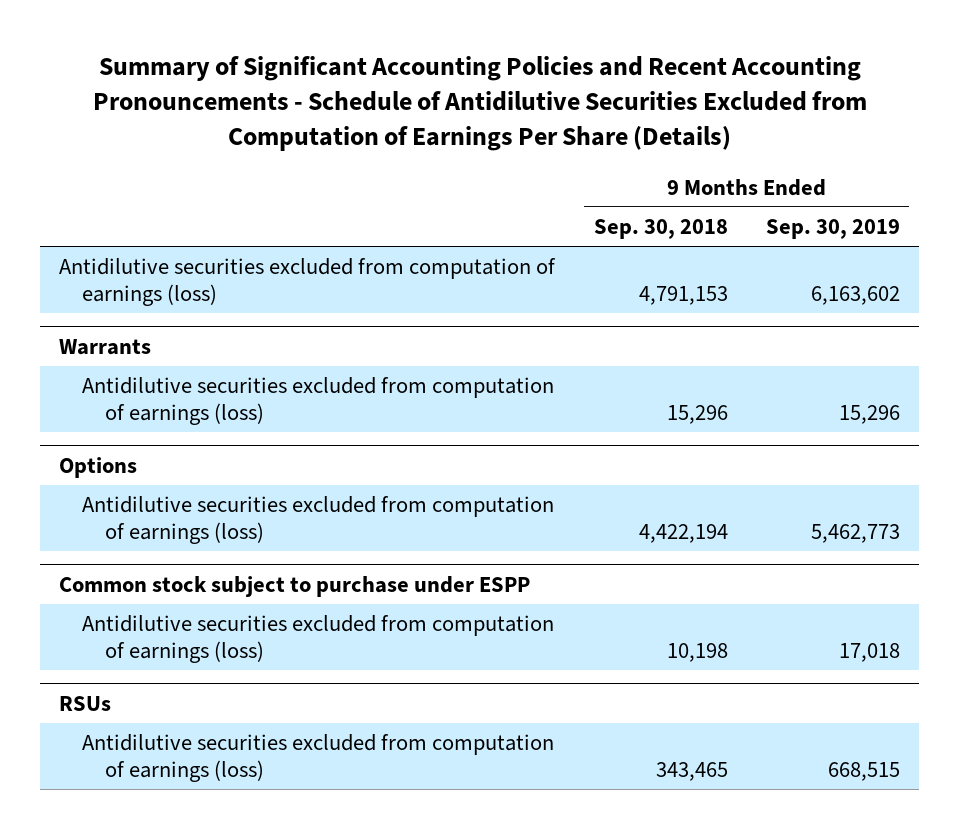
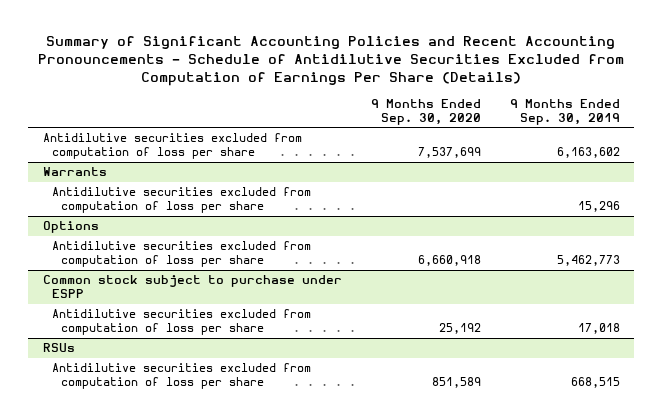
[593,219,728,240] Sep. 30, 2018 -> none
none -> [370,98,481,125] 9 Months Ended Sep. 30, 2020
[59,258,557,307] Antidilutive securities excluded from computation of earnings (loss) -> [42,133,302,160] Antidilutive securities excluded from computation of loss per share
[82,377,555,426] Antidilutive securities excluded from computation of earnings (loss) -> [51,187,311,214] Antidilutive securities excluded from computation of loss per share
[82,496,555,545] Antidilutive securities excluded from computation of earnings (loss) -> [51,241,311,268] Antidilutive securities excluded from computation of loss per share
[82,615,555,664] Antidilutive securities excluded from computation of earnings (loss) -> [51,309,311,336] Antidilutive securities excluded from computation of loss per share
[82,734,555,783] Antidilutive securities excluded from computation of earnings (loss) -> [51,363,311,390] Antidilutive securities excluded from computation of loss per share

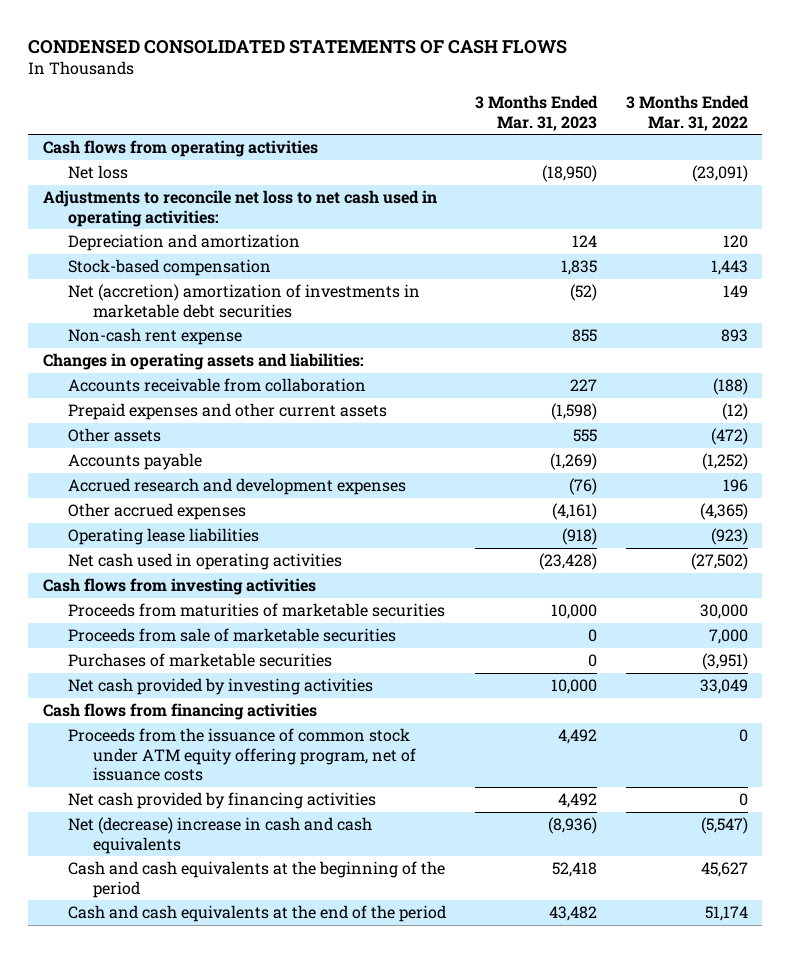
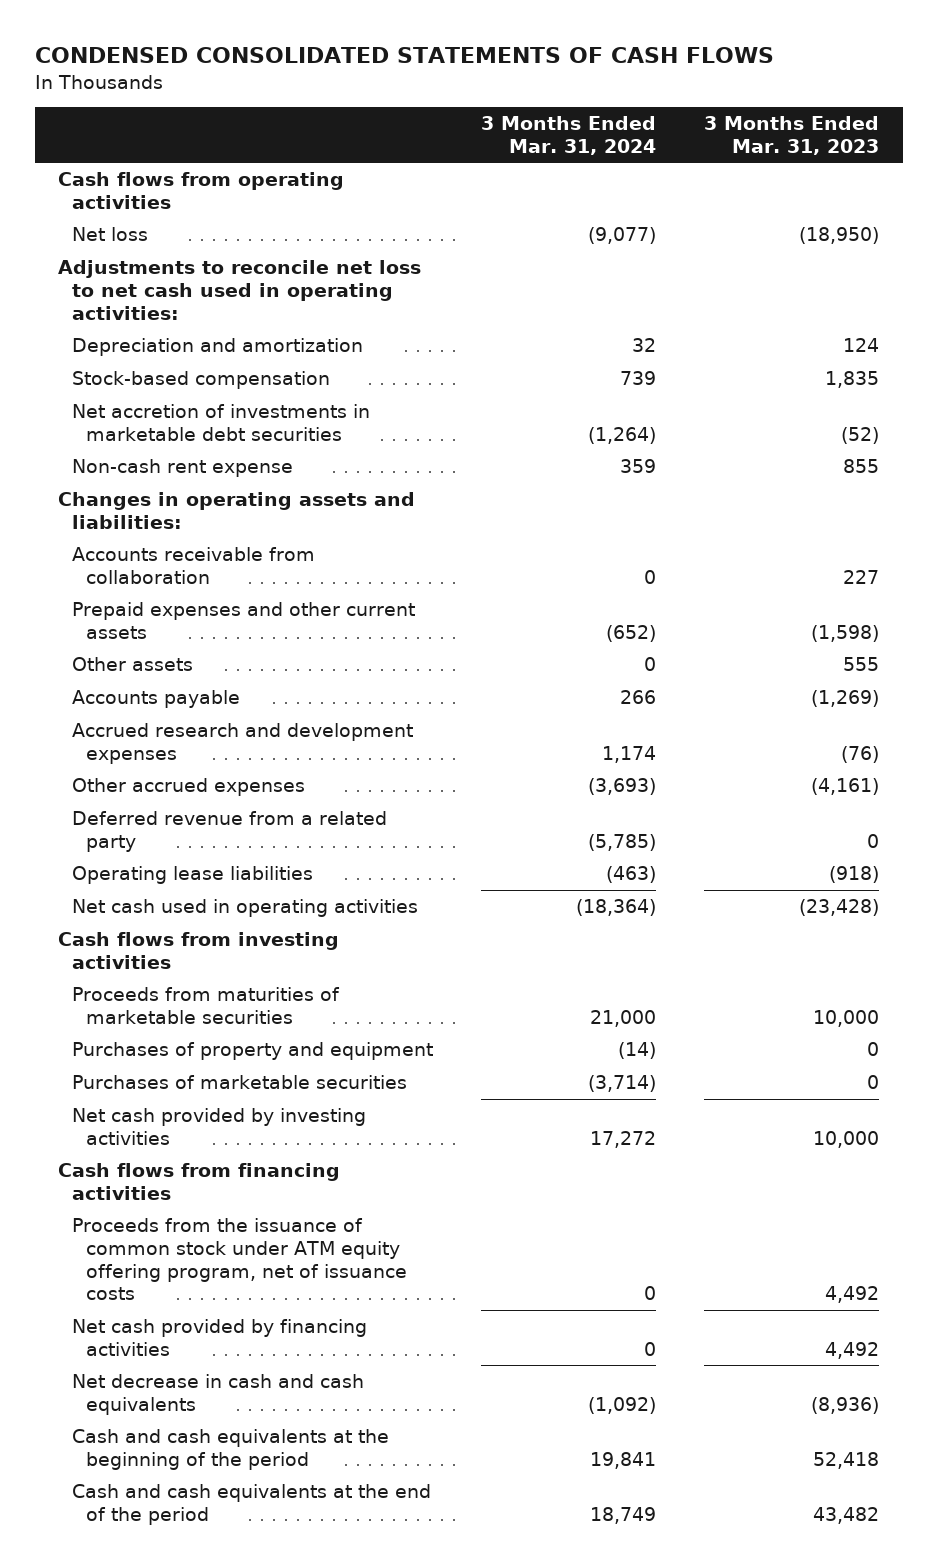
[625,95,749,131] 3 Months Ended Mar. 31, 2022 -> none
none -> [480,116,656,155] 3 Months Ended Mar. 31, 2024
[68,284,421,318] Net (accretion) amortization of investments in marketable debt securities -> [72,404,371,441] Net accretion of investments in marketable debt securities
none -> [72,811,388,852] Deferred revenue from a related party
[68,628,397,643] Proceeds from sale of marketable securities -> none
none -> [72,1042,434,1061] Purchases of property and equipment
[68,817,373,854] Net (decrease) increase in cash and cash equivalents -> [72,1374,365,1415] Net decrease in cash and cash equivalents

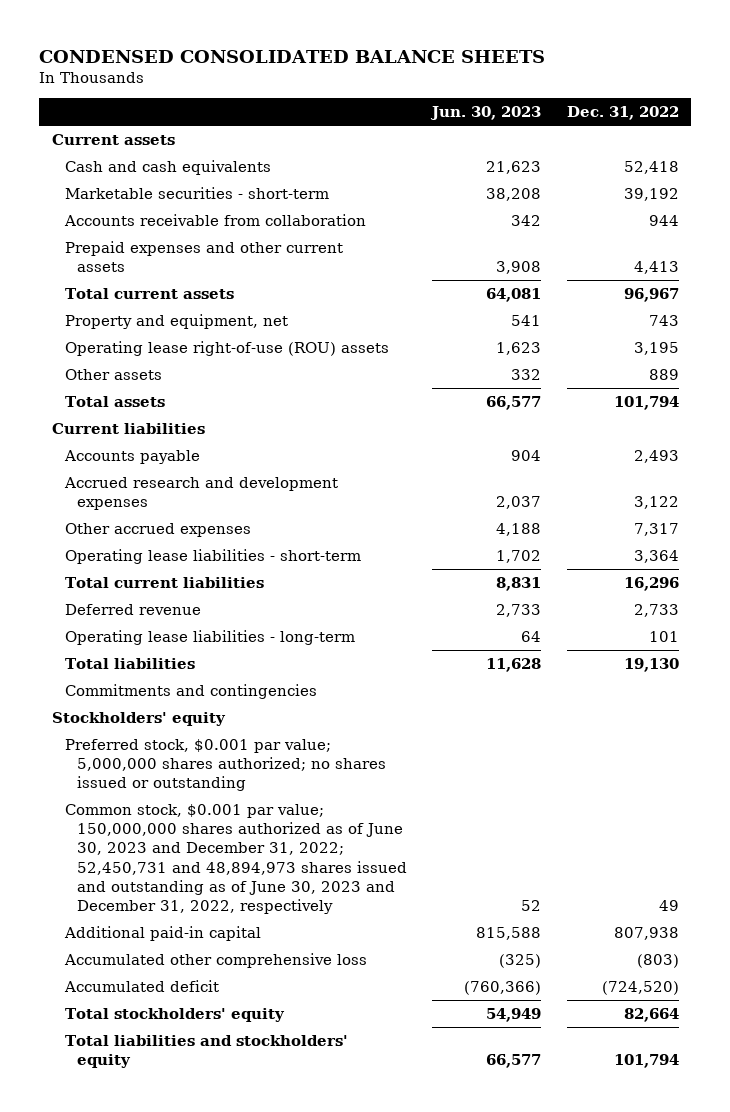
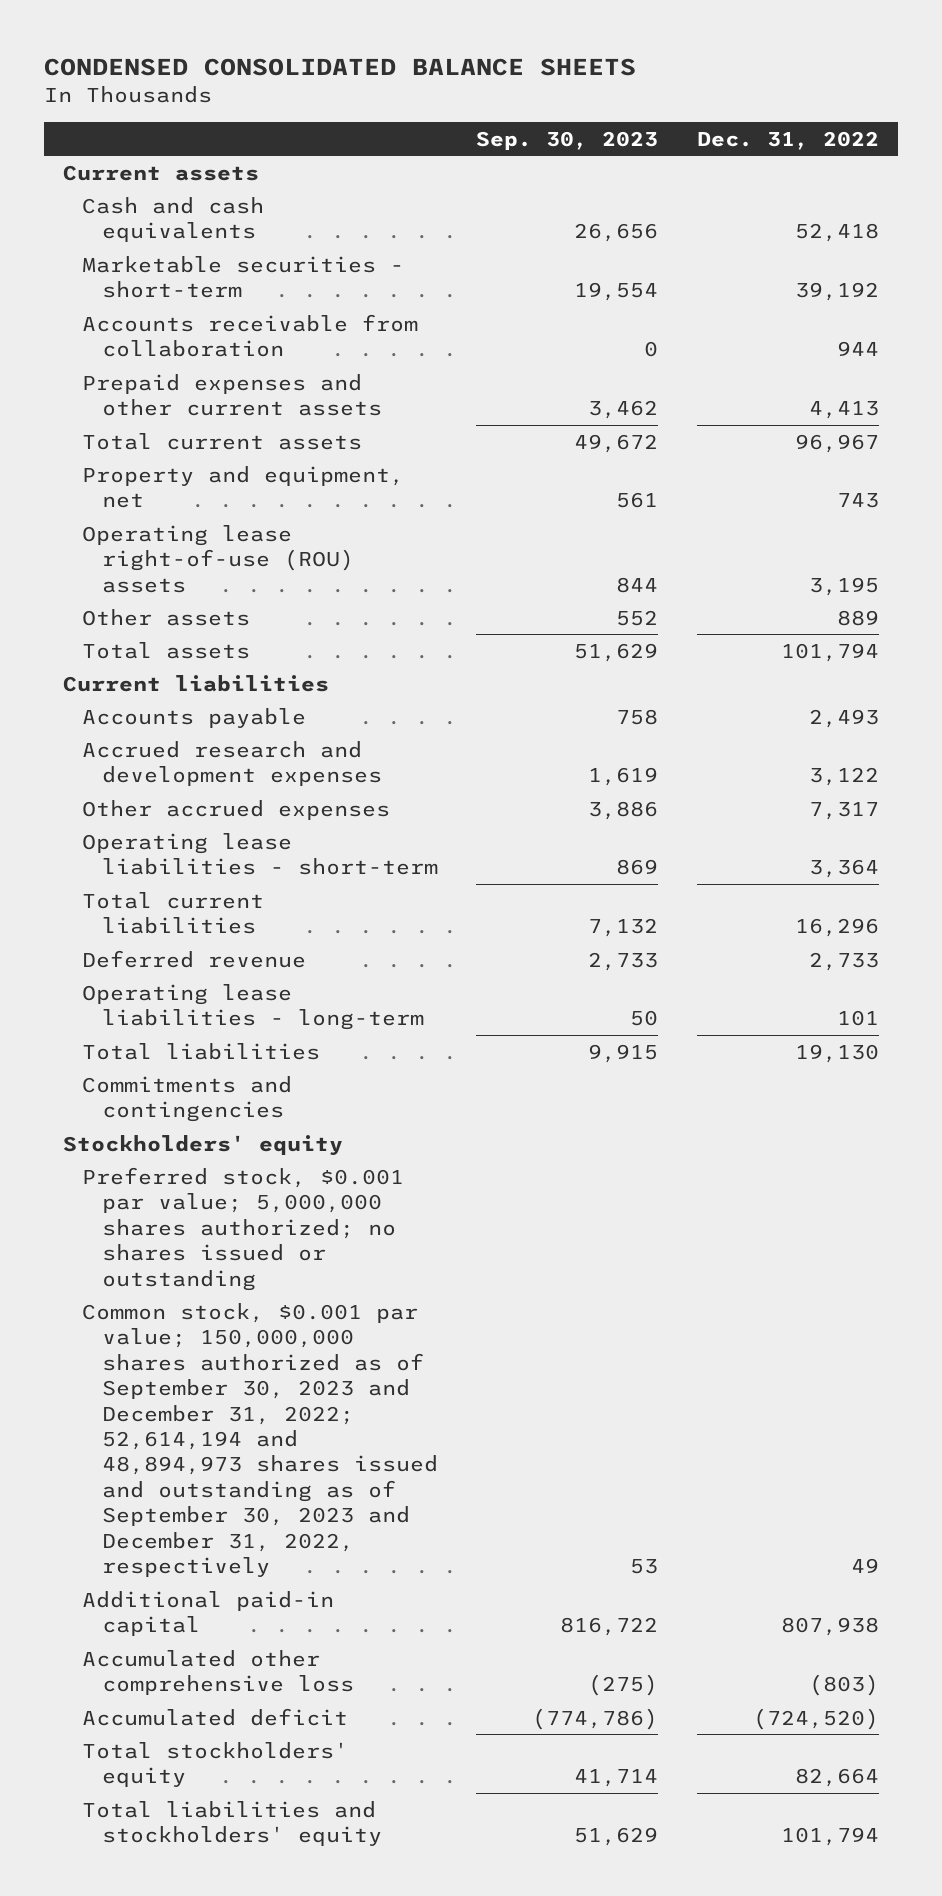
[430,106,542,121] Jun. 30, 2023 -> none
none -> [476,130,659,150] Sep. 30, 2023
[64,804,408,914] Common stock, $0.001 par value; 150,000,000 shares authorized as of June 30, 2023 and December 31, 2022; 52,450,731 and 48,894,973 shares issued and outstanding as of June 30, 2023 and December 31, 2022, respectively -> [82,1302,438,1578] Common stock, $0.001 par value; 150,000,000 shares authorized as of September 30, 2023 and December 31, 2022; 52,614,194 and 48,894,973 shares issued and outstanding as of September 30, 2023 and December 31, 2022, respectively

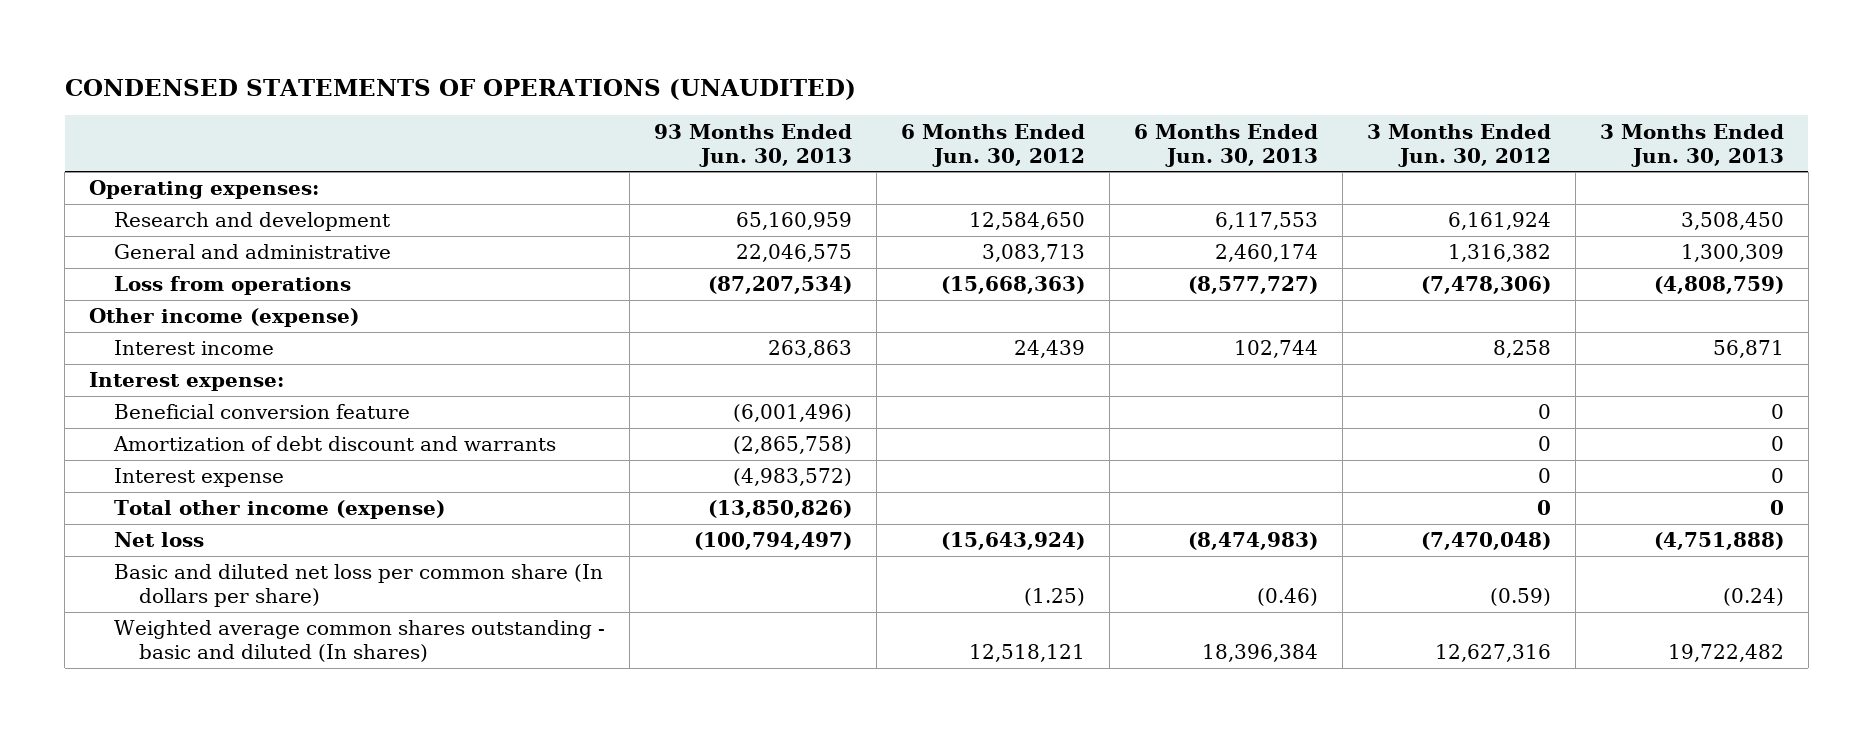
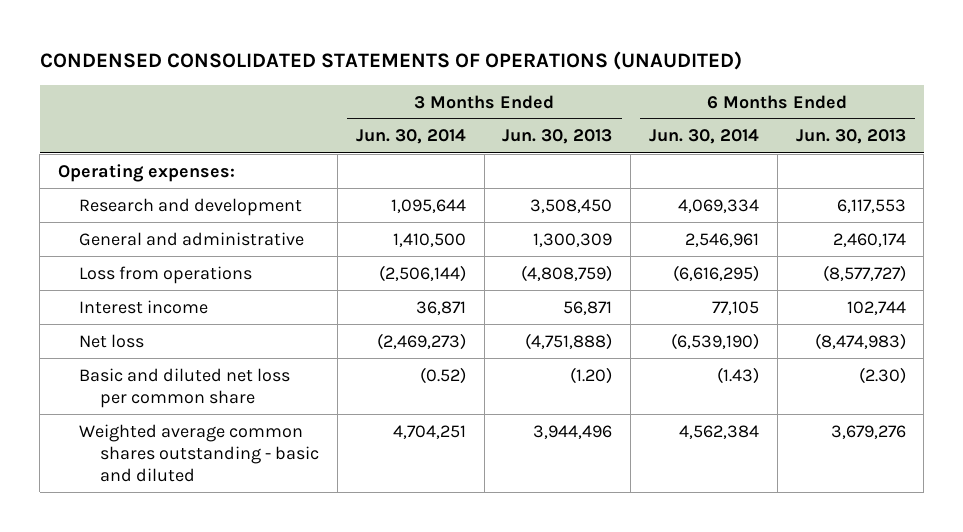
[64,78,856,100] CONDENSED STATEMENTS OF OPERATIONS (UNAUDITED) -> [39,51,742,71] CONDENSED CONSOLIDATED STATEMENTS OF OPERATIONS (UNAUDITED)
[654,123,853,167] 93 Months Ended Jun. 30, 2013 -> none
[901,123,1086,167] 6 Months Ended Jun. 30, 2012 -> none
[1366,123,1551,167] 3 Months Ended Jun. 30, 2012 -> none
none -> [355,129,466,145] Jun. 30, 2014
none -> [648,129,759,145] Jun. 30, 2014
[89,308,360,328] Other income (expense) -> none
[89,372,285,392] Interest expense: -> none
[114,404,411,420] Beneficial conversion feature -> none
[113,436,557,452] Amortization of debt discount and warrants -> none
[114,468,285,488] Interest expense -> none
[114,500,446,520] Total other income (expense) -> none
[114,564,604,608] Basic and diluted net loss per common share (In dollars per share) -> [79,367,291,408] Basic and diluted net loss per common share
[1256,588,1318,607] (0.46) -> [858,366,906,384] (2.30)
[1722,588,1784,607] (0.24) -> [570,366,613,384] (1.20)
[114,620,606,663] Weighted average common shares outstanding - basic and diluted (In shares) -> [79,423,320,483] Weighted average common shares outstanding - basic and diluted
[1201,644,1318,663] 18,396,384 -> [830,424,906,439] 3,679,276
[1667,644,1784,663] 19,722,482 -> [533,424,613,439] 3,944,496

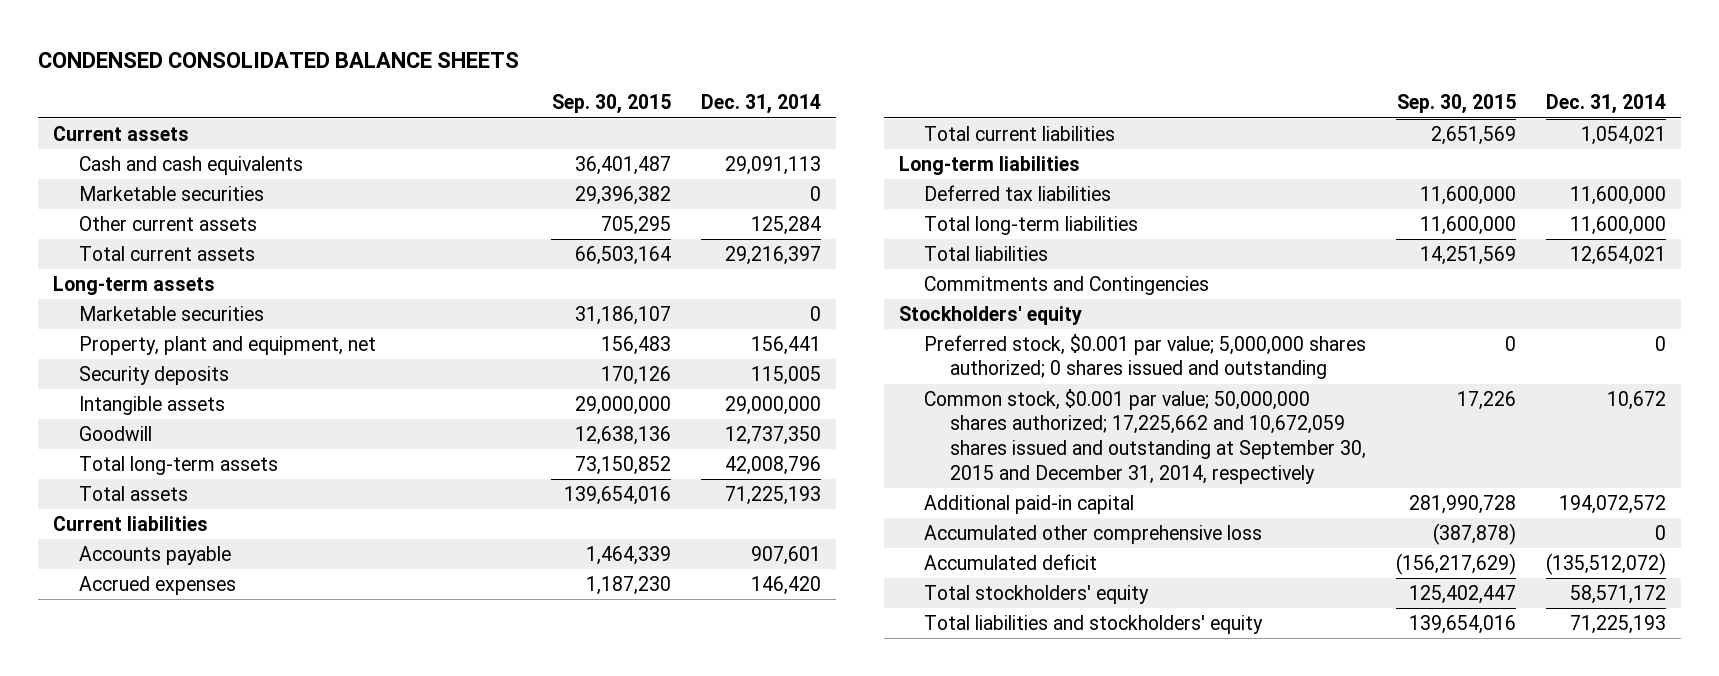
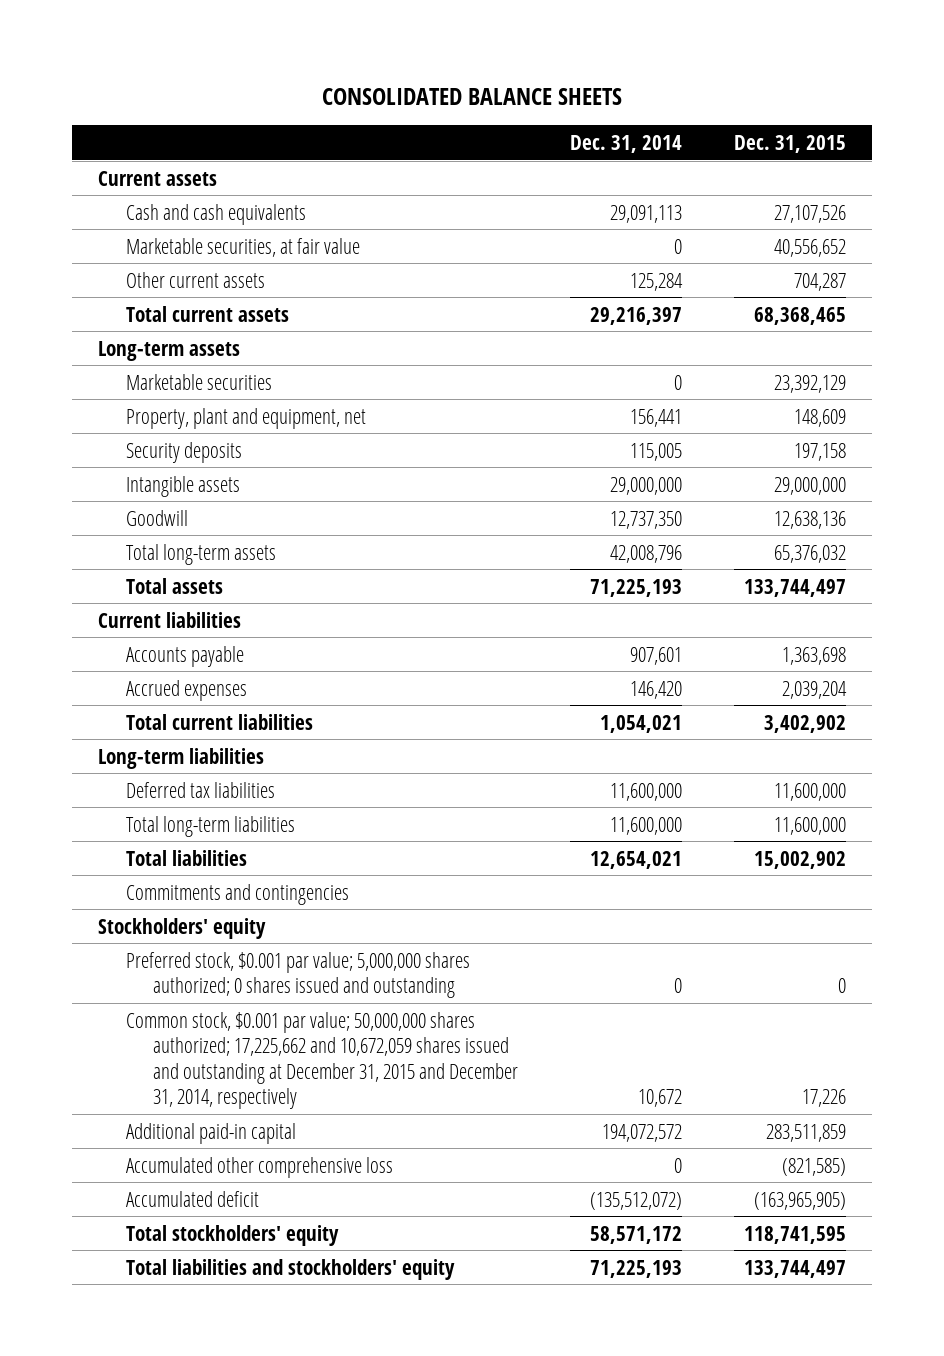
[38,52,520,69] CONDENSED CONSOLIDATED BALANCE SHEETS -> [322,87,623,105] CONSOLIDATED BALANCE SHEETS
[551,94,671,115] Sep. 30, 2015 -> none
none -> [733,134,846,153] Dec. 31, 2015
[78,185,264,201] Marketable securities -> [125,237,360,257] Marketable securities, at fair value
[924,275,1210,295] Commitments and Contingencies -> [125,883,349,905] Commitments and contingencies
[924,388,1366,484] Common stock, $0.001 par value; 50,000,000 shares authorized; 17,225,662 and 10,672,059 shares issued and outstanding at September 30, 2015 and December 31, 2014, respectively -> [125,1011,519,1110] Common stock, $0.001 par value; 50,000,000 shares authorized; 17,225,662 and 10,672,059 shares issued and outstanding at December 31, 2015 and December 31, 2014, respectively

